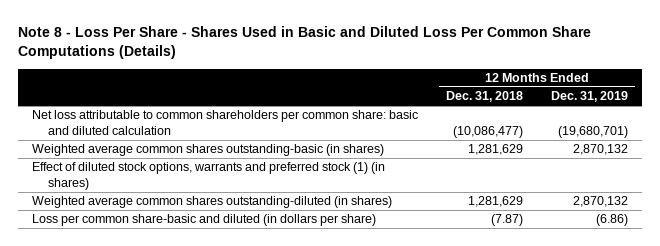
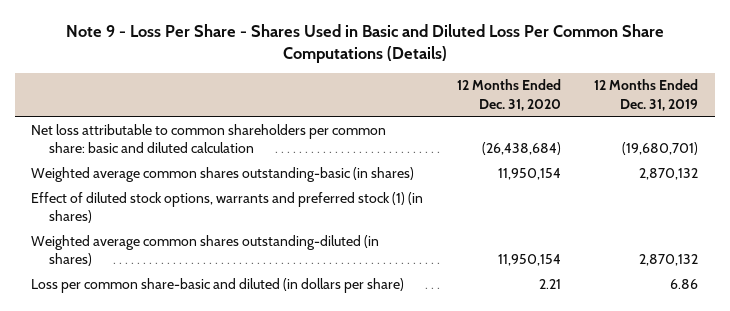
[17,26,591,60] Note 8 - Loss Per Share - Shares Used in Basic and Diluted Loss Per Common Share Computations (Details) -> [65,23,664,63] Note 9 - Loss Per Share - Shares Used in Basic and Diluted Loss Per Common Share Computations (Details)
[446,91,524,103] Dec. 31, 2018 -> none
none -> [456,79,561,111] 12 Months Ended Dec. 31, 2020
[596,214,629,227] (6.86) -> [670,278,699,289] 6.86

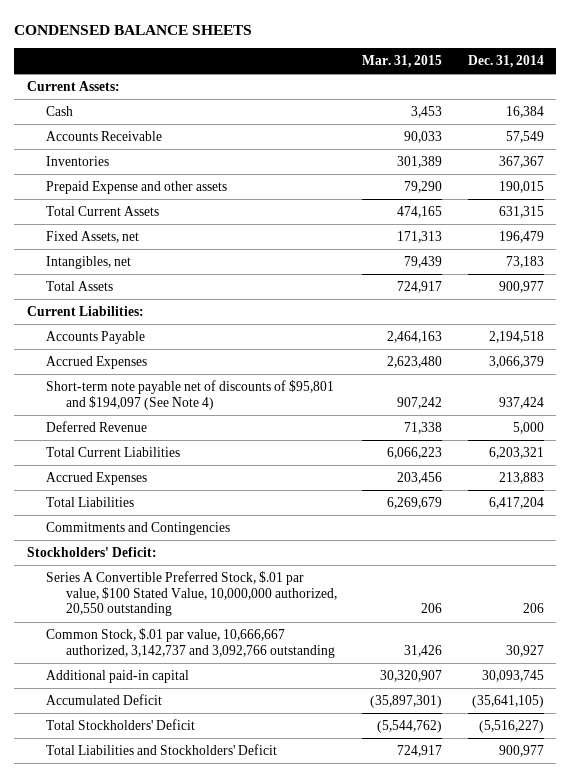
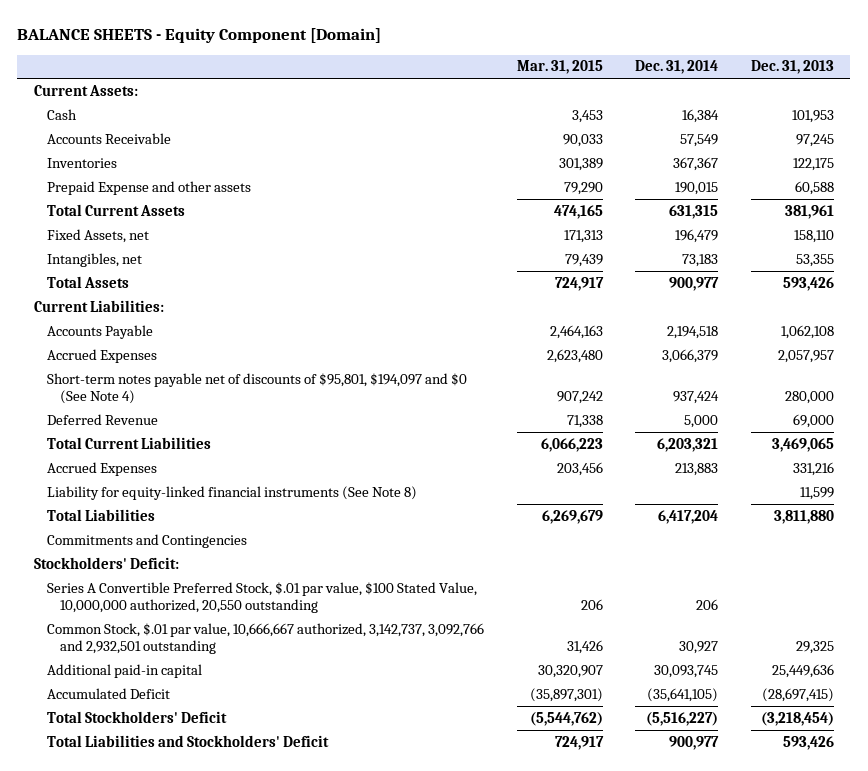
[14,24,253,35] CONDENSED BALANCE SHEETS -> [17,28,382,44] BALANCE SHEETS - Equity Component [Domain]
none -> [750,60,834,75] Dec. 31, 2013
[46,379,335,410] Short-term note payable net of discounts of $95,801 and $194,097 (See Note 4) -> [46,372,467,404] Short-term notes payable net of discounts of $95,801, $194,097 and $0 (See Note 4)
none -> [46,485,417,500] Liability for equity-linked financial instruments (See Note 8)
[46,627,336,658] Common Stock, $.01 par value, 10,666,667 authorized, 3,142,737 and 3,092,766 outstanding -> [46,622,484,654] Common Stock, $.01 par value, 10,666,667 authorized, 3,142,737, 3,092,766 and 2,932,501 outstanding

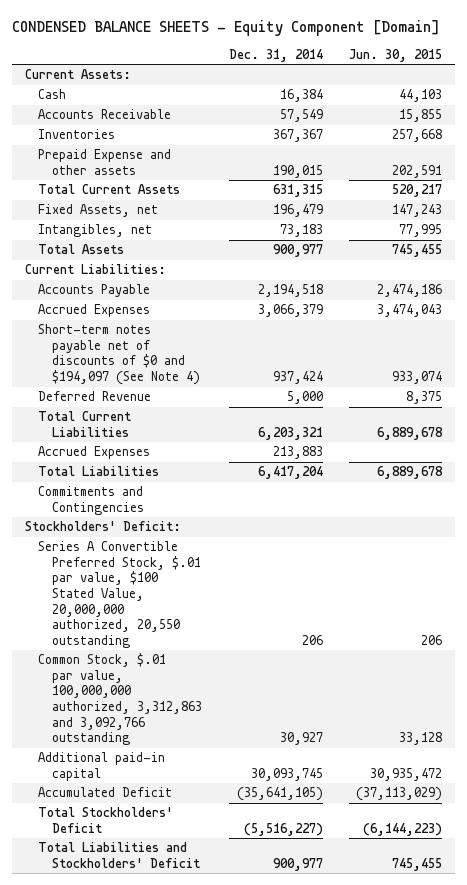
[17,28,382,44] BALANCE SHEETS - Equity Component [Domain] -> [11,19,440,36] CONDENSED BALANCE SHEETS - Equity Component [Domain]
[516,60,603,75] Mar. 31, 2015 -> none
[750,60,834,75] Dec. 31, 2013 -> none
none -> [349,48,443,62] Jun. 30, 2015
[46,372,467,404] Short-term notes payable net of discounts of $95,801, $194,097 and $0 (See Note 4) -> [38,324,201,386] Short-term notes payable net of discounts of $0 and $194,097 (See Note 4)
[46,485,417,500] Liability for equity-linked financial instruments (See Note 8) -> none
[46,581,477,613] Series A Convertible Preferred Stock, $.01 par value, $100 Stated Value, 10,000,000 authorized, 20,550 outstanding -> [38,541,202,648] Series A Convertible Preferred Stock, $.01 par value, $100 Stated Value, 20,000,000 authorized, 20,550 outstanding
[46,622,484,654] Common Stock, $.01 par value, 10,666,667 authorized, 3,142,737, 3,092,766 and 2,932,501 outstanding -> [38,653,203,746] Common Stock, $.01 par value, 100,000,000 authorized, 3,312,863 and 3,092,766 outstanding

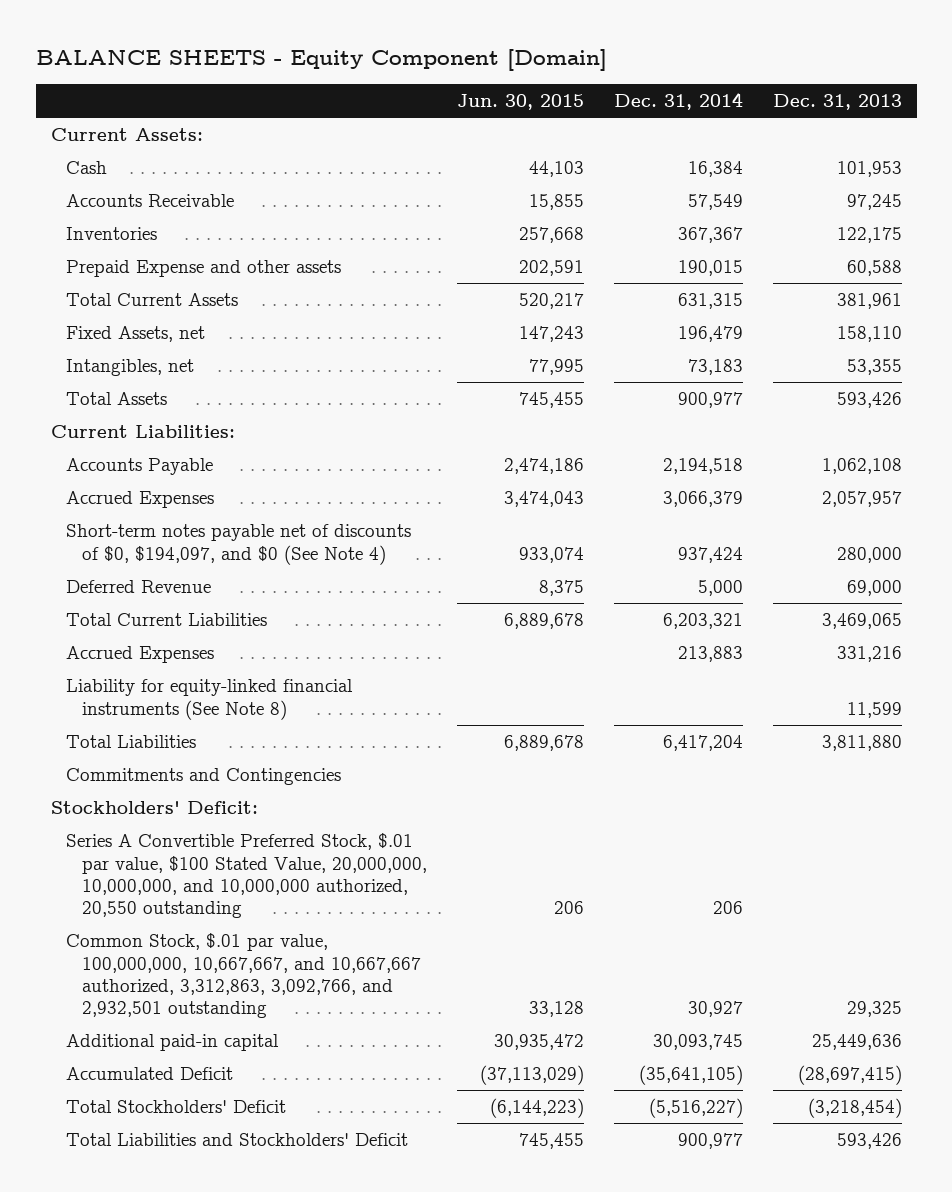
[11,19,440,36] CONDENSED BALANCE SHEETS - Equity Component [Domain] -> [35,49,607,72] BALANCE SHEETS - Equity Component [Domain]
none -> [772,94,902,111] Dec. 31, 2013
[38,324,201,386] Short-term notes payable net of discounts of $0 and $194,097 (See Note 4) -> [66,524,412,565] Short-term notes payable net of discounts of $0, $194,097, and $0 (See Note 4)
none -> [66,679,354,720] Liability for equity-linked financial instruments (See Note 8)
[38,541,202,648] Series A Convertible Preferred Stock, $.01 par value, $100 Stated Value, 20,000,000 authorized, 20,550 outstanding -> [66,833,427,919] Series A Convertible Preferred Stock, $.01 par value, $100 Stated Value, 20,000,000, 10,000,000, and 10,000,000 authorized, 20,550 outstanding
[38,653,203,746] Common Stock, $.01 par value, 100,000,000 authorized, 3,312,863 and 3,092,766 outstanding -> [66,933,421,1019] Common Stock, $.01 par value, 100,000,000, 10,667,667, and 10,667,667 authorized, 3,312,863, 3,092,766, and 2,932,501 outstanding

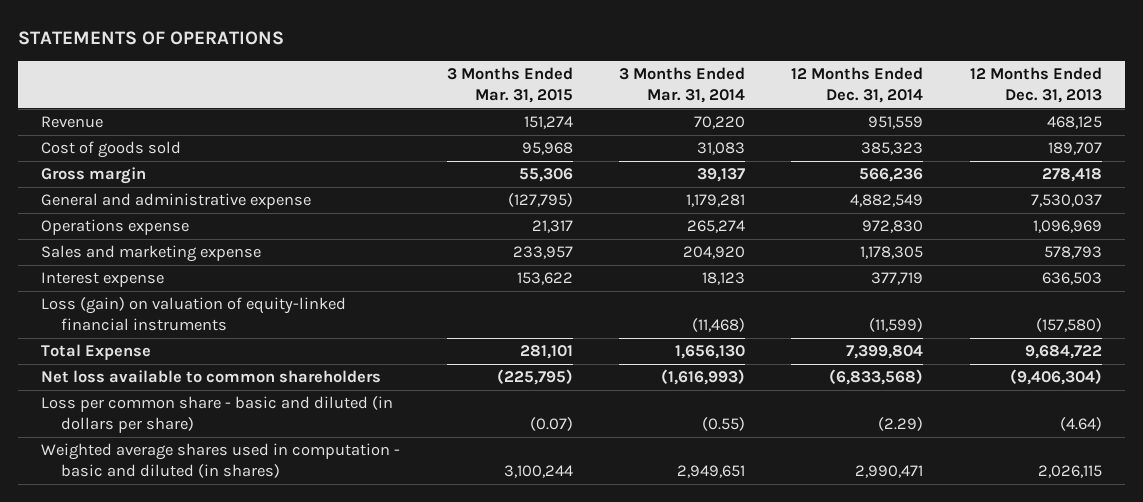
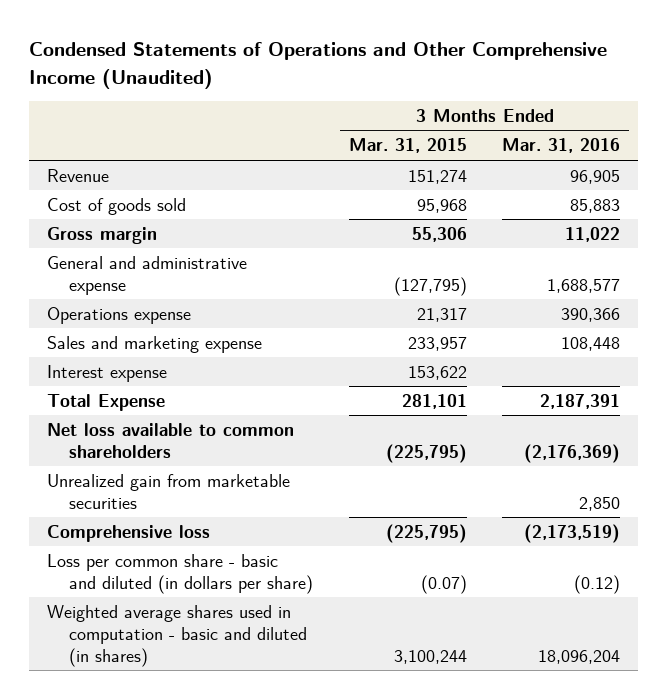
[18,30,285,45] STATEMENTS OF OPERATIONS -> [29,42,608,89] Condensed Statements of Operations and Other Comprehensive Income (Unaudited)
[618,67,745,103] 3 Months Ended Mar. 31, 2014 -> none
[791,67,924,103] 12 Months Ended Dec. 31, 2014 -> none
[969,67,1102,103] 12 Months Ended Dec. 31, 2013 -> none
none -> [502,138,621,154] Mar. 31, 2016
[41,297,347,332] Loss (gain) on valuation of equity-linked financial instruments -> none
none -> [47,473,291,509] Unrealized gain from marketable securities
none -> [47,524,211,542] Comprehensive loss

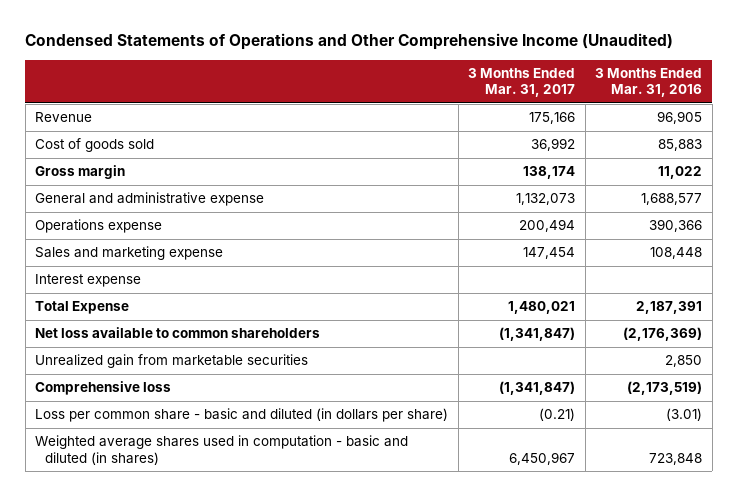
[348,138,467,154] Mar. 31, 2015 -> none
none -> [468,68,576,98] 3 Months Ended Mar. 31, 2017
[574,574,621,594] (0.12) -> [666,408,703,422] (3.01)
[538,649,621,664] 18,096,204 -> [649,452,703,465] 723,848

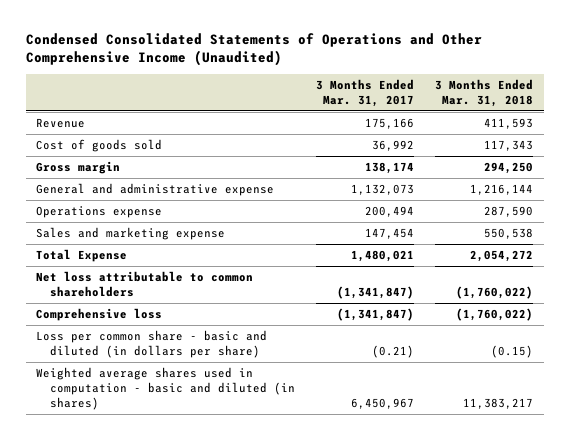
[25,33,674,51] Condensed Statements of Operations and Other Comprehensive Income (Unaudited) -> [25,33,482,67] Condensed Consolidated Statements of Operations and Other Comprehensive Income (Unaudited)
[595,68,703,98] 3 Months Ended Mar. 31, 2016 -> none
none -> [435,78,534,107] 3 Months Ended Mar. 31, 2018
[35,274,142,288] Interest expense -> none
[35,354,309,369] Unrealized gain from marketable securities -> none
[35,327,321,339] Net loss available to common shareholders -> [36,270,254,297] Net loss attributable to common shareholders

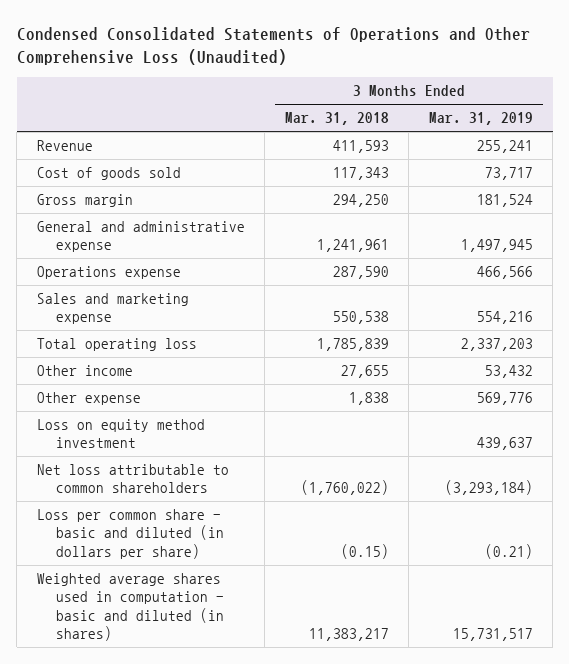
[25,33,482,67] Condensed Consolidated Statements of Operations and Other Comprehensive Income (Unaudited) -> [16,27,530,66] Condensed Consolidated Statements of Operations and Other Comprehensive Loss (Unaudited)
[316,78,415,107] 3 Months Ended Mar. 31, 2017 -> none
none -> [428,112,533,126] Mar. 31, 2019
[470,183,534,195] 1,216,144 -> [316,239,389,253] 1,241,961
[36,248,128,262] Total Expense -> none
none -> [36,338,197,352] Total operating loss
none -> [36,365,133,377] Other income
none -> [36,392,141,406] Other expense
none -> [36,419,205,449] Loss on equity method investment
[36,307,163,321] Comprehensive loss -> none

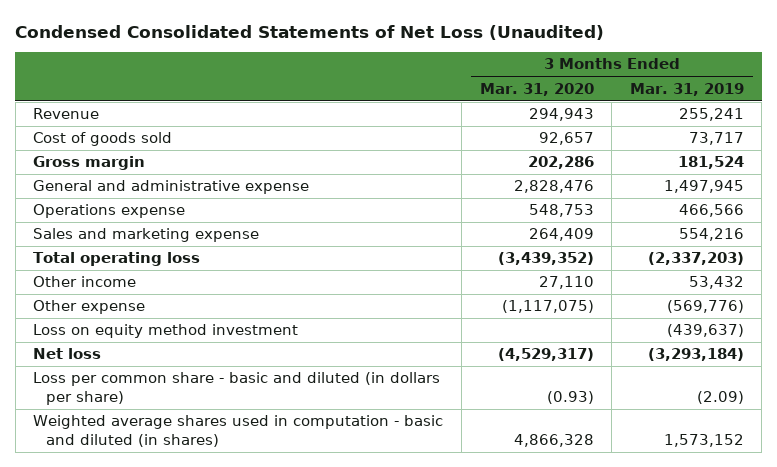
[16,27,530,66] Condensed Consolidated Statements of Operations and Other Comprehensive Loss (Unaudited) -> [15,24,605,40] Condensed Consolidated Statements of Net Loss (Unaudited)
[284,112,389,126] Mar. 31, 2018 -> none
none -> [479,82,594,96] Mar. 31, 2020
[460,338,533,352] 2,337,203 -> [647,252,744,266] (2,337,203)
[476,392,533,406] 569,776 -> [666,300,744,314] (569,776)
[476,437,533,451] 439,637 -> [666,324,744,338] (439,637)
[36,464,229,494] Net loss attributable to common shareholders -> [33,348,102,360] Net loss
[484,543,533,559] (0.21) -> [696,390,744,404] (2.09)
[452,627,533,641] 15,731,517 -> [663,433,744,447] 1,573,152

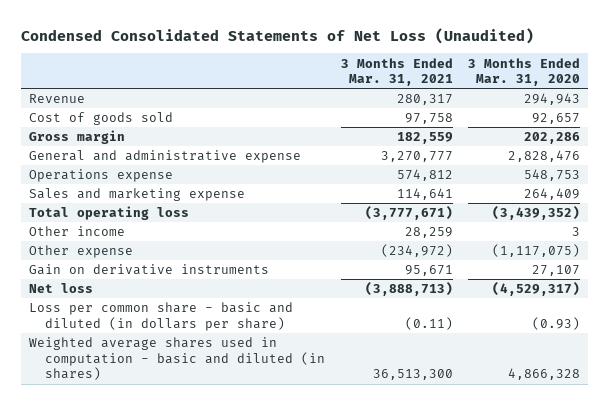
[629,82,744,96] Mar. 31, 2019 -> none
none -> [340,57,453,87] 3 Months Ended Mar. 31, 2021
[538,276,594,290] 27,110 -> [572,227,581,237] 3
[33,324,299,339] Loss on equity method investment -> none
none -> [28,264,269,276] Gain on derivative instruments

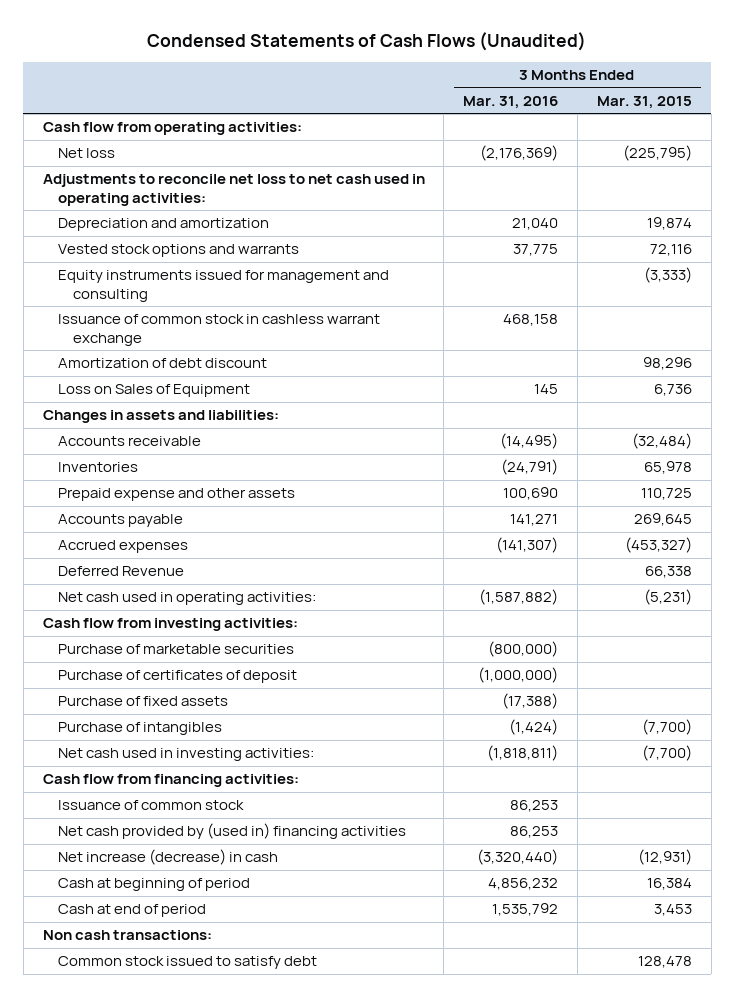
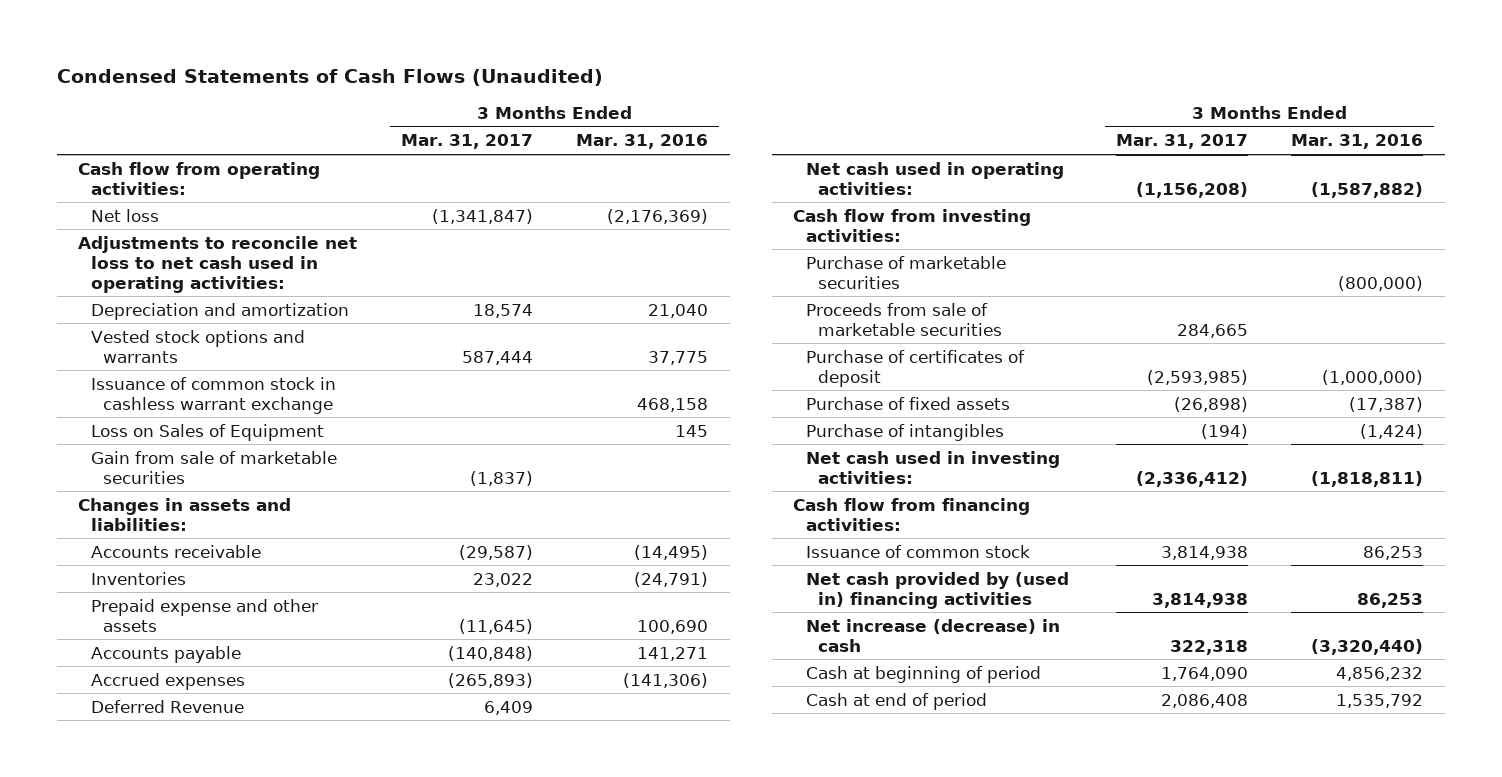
[596,95,692,109] Mar. 31, 2015 -> none
none -> [400,134,533,150] Mar. 31, 2017
[57,270,389,303] Equity instruments issued for management and consulting -> none
[57,358,267,369] Amortization of debt discount -> none
none -> [90,450,337,484] Gain from sale of marketable securities
[496,537,559,554] (141,307) -> [623,672,709,688] (141,306)
none -> [805,302,1002,336] Proceeds from sale of marketable securities
[502,693,559,710] (17,388) -> [1349,396,1424,412] (17,387)
[42,930,212,941] Non cash transactions: -> none
[57,956,317,970] Common stock issued to satisfy debt -> none

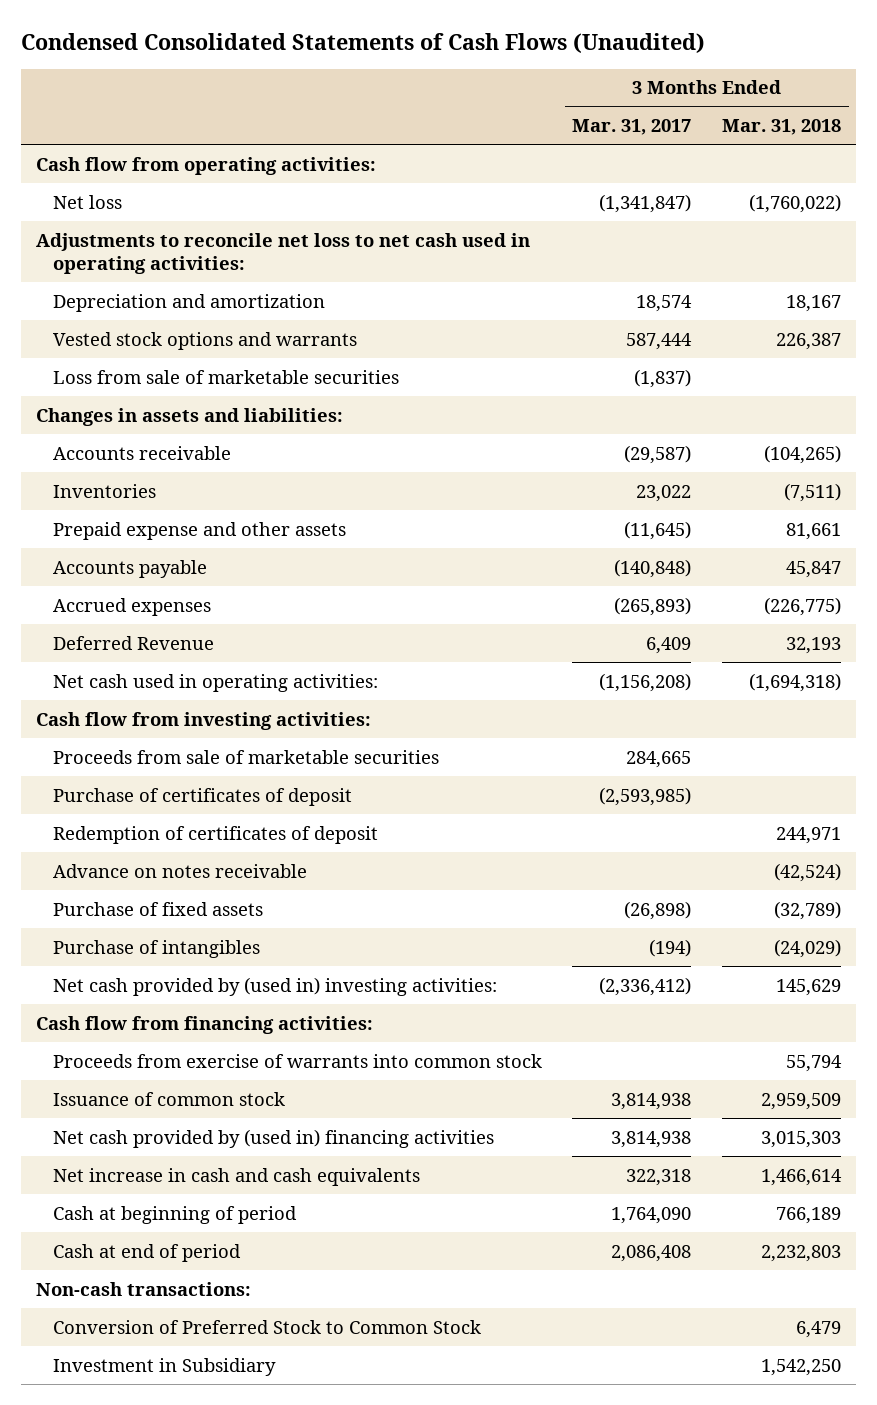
[56,68,603,86] Condensed Statements of Cash Flows (Unaudited) -> [20,32,705,53] Condensed Consolidated Statements of Cash Flows (Unaudited)
[576,134,709,150] Mar. 31, 2016 -> none
none -> [721,119,841,136] Mar. 31, 2018
[90,376,336,414] Issuance of common stock in cashless warrant exchange -> none
[90,423,324,441] Loss on Sales of Equipment -> none
[90,450,337,484] Gain from sale of marketable securities -> [52,369,399,384] Loss from sale of marketable securities
[805,255,1006,289] Purchase of marketable securities -> none
none -> [52,825,378,844] Redemption of certificates of deposit
none -> [52,863,307,878] Advance on notes receivable
[805,450,1060,484] Net cash used in investing activities: -> [52,976,497,996] Net cash provided by (used in) investing activities:
none -> [52,1053,542,1068] Proceeds from exercise of warrants into common stock
[805,618,1060,652] Net increase (decrease) in cash -> [52,1167,420,1186] Net increase in cash and cash equivalents
none -> [36,1281,252,1296] Non-cash transactions:
none -> [52,1319,481,1334] Conversion of Preferred Stock to Common Stock
none -> [52,1357,276,1376] Investment in Subsidiary

